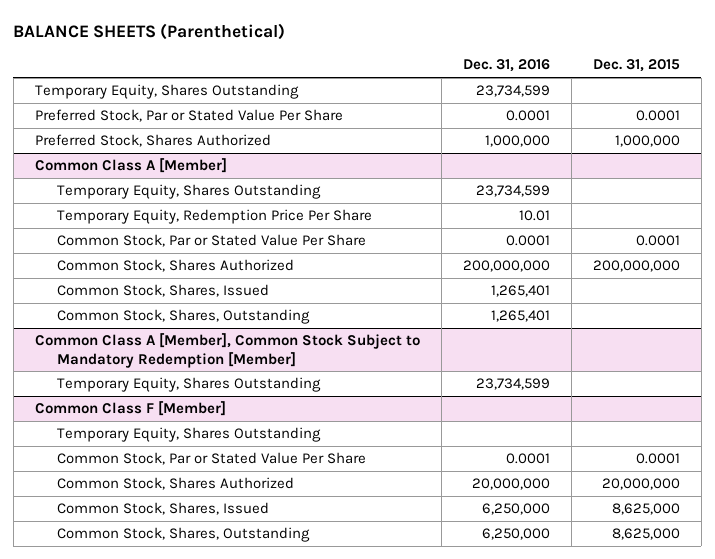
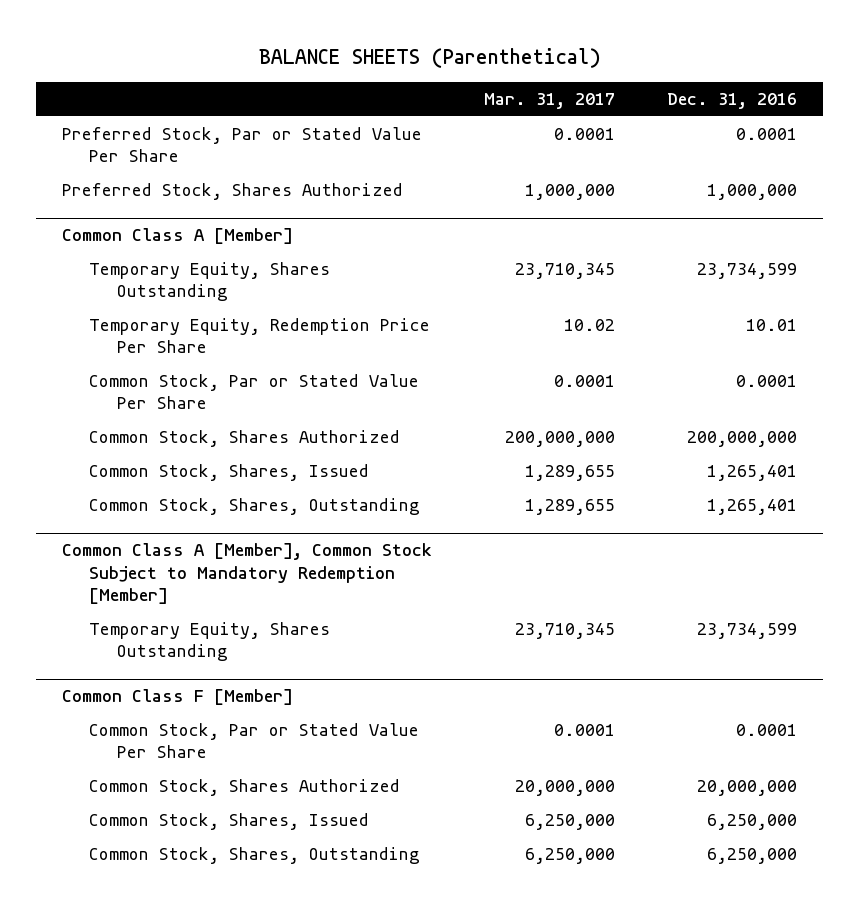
[592,59,680,73] Dec. 31, 2015 -> none
none -> [484,93,616,110] Mar. 31, 2017
[34,84,299,100] Temporary Equity, Shares Outstanding -> none
[56,427,321,443] Temporary Equity, Shares Outstanding -> none

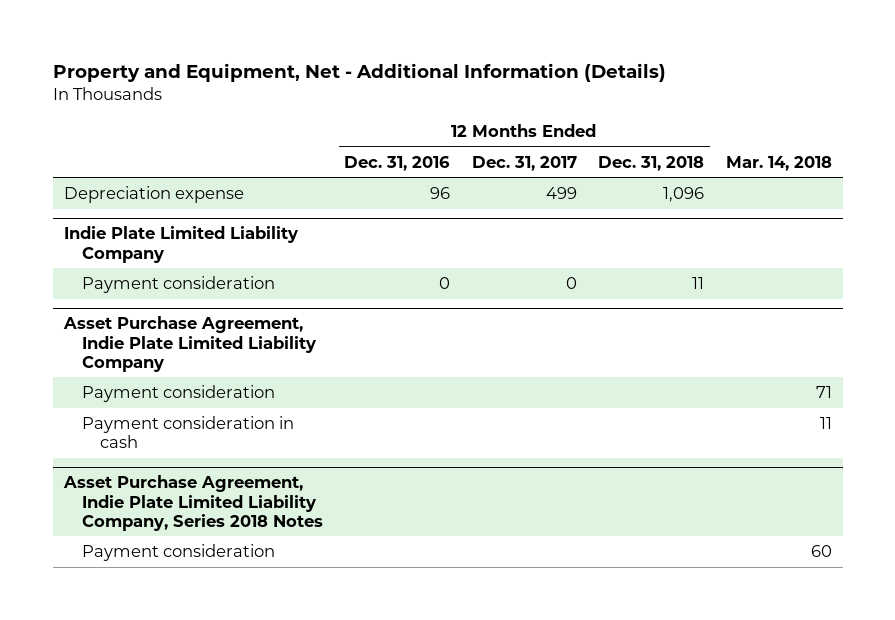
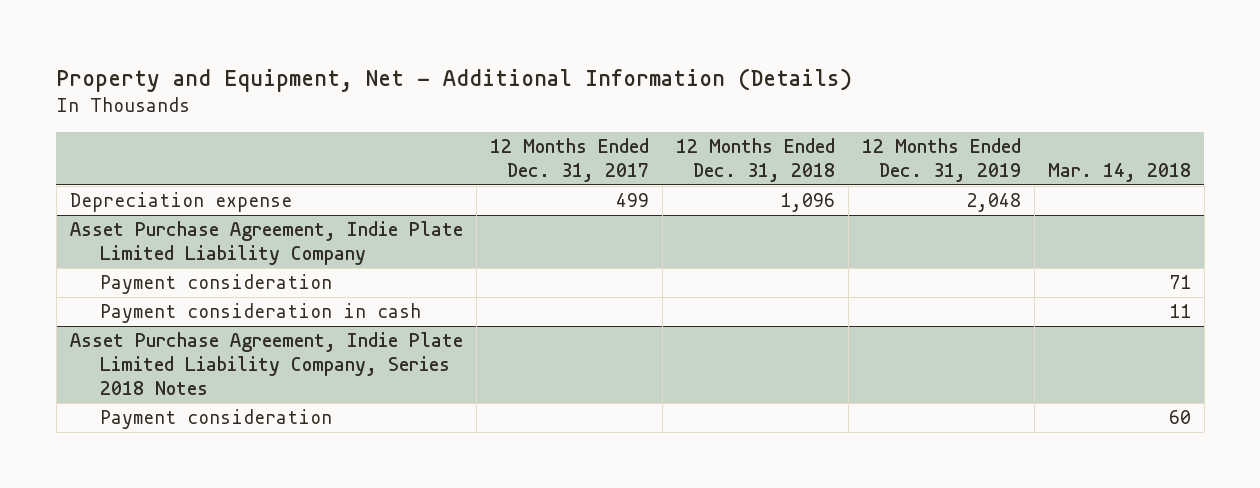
[344,155,451,171] Dec. 31, 2016 -> none
none -> [861,138,1021,183] 12 Months Ended Dec. 31, 2019
[63,226,298,263] Indie Plate Limited Liability Company -> none
[81,275,275,293] Payment consideration -> none

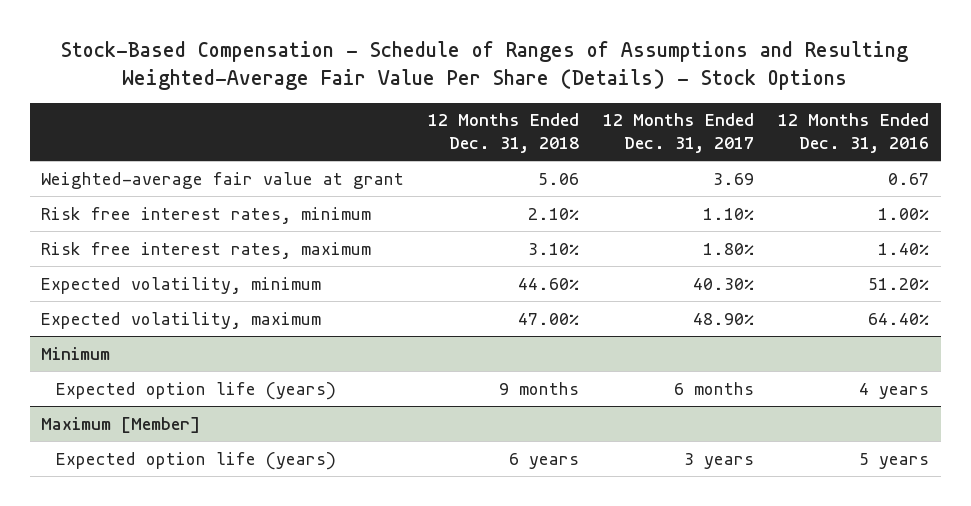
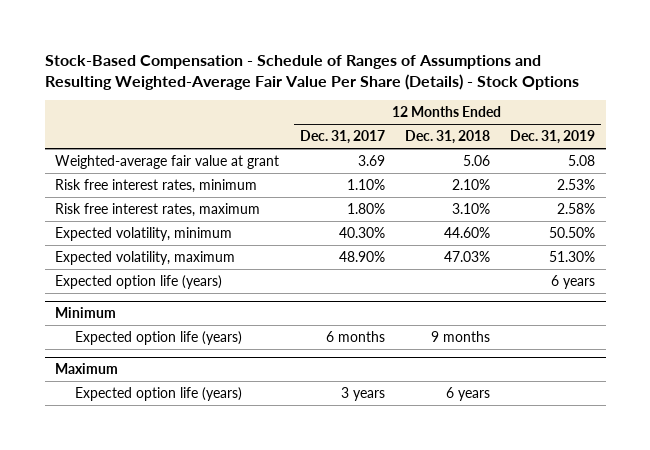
[778,113,930,153] 12 Months Ended Dec. 31, 2016 -> none
none -> [510,130,596,145] Dec. 31, 2019
[518,312,580,325] 47.00% -> [443,250,490,262] 47.03%
none -> [55,274,223,289] Expected option life (years)
[41,416,201,433] Maximum [Member] -> [55,363,119,375] Maximum

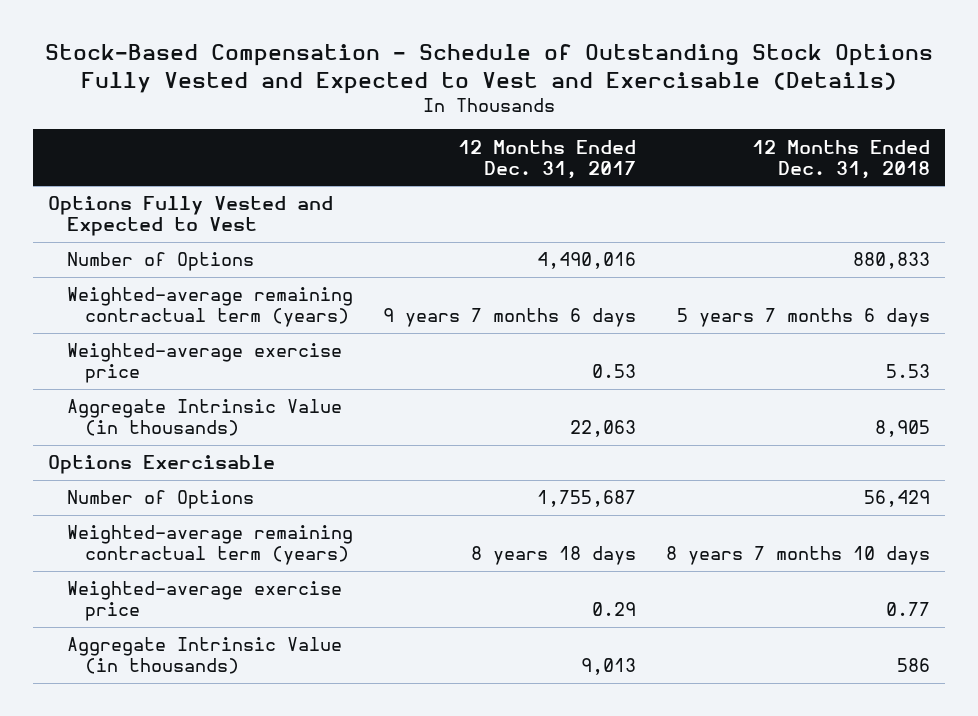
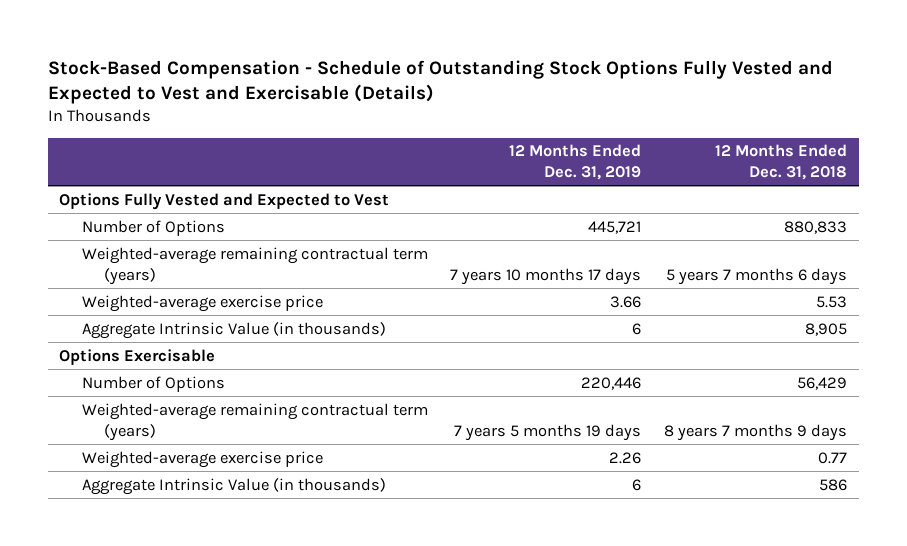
[457,139,636,179] 12 Months Ended Dec. 31, 2017 -> none
none -> [509,144,642,181] 12 Months Ended Dec. 31, 2019
[666,546,931,566] 8 years 7 months 10 days -> [664,423,848,441] 8 years 7 months 9 days

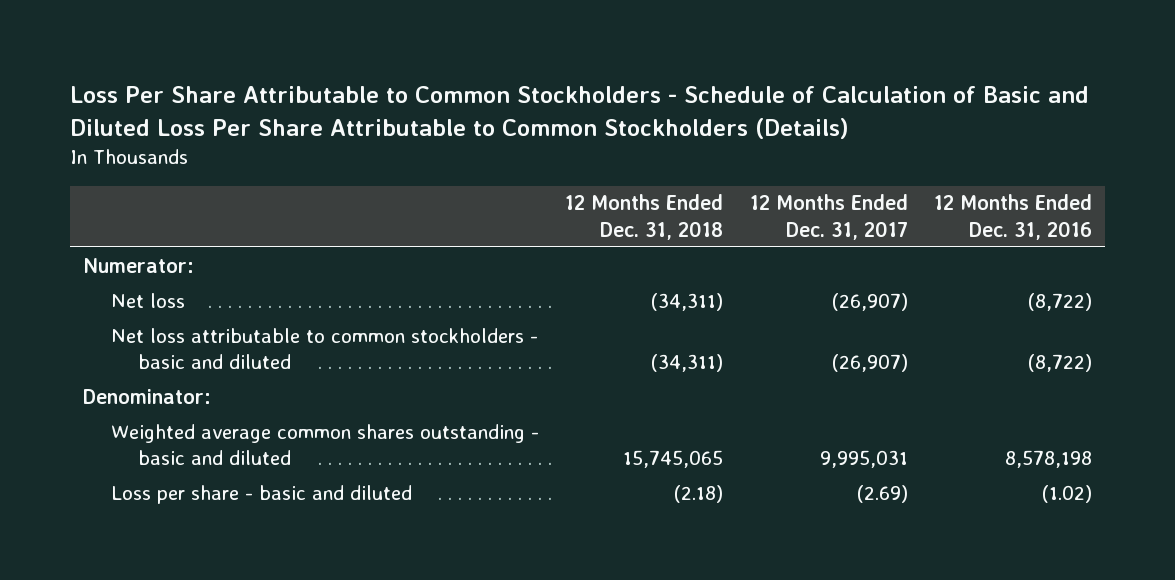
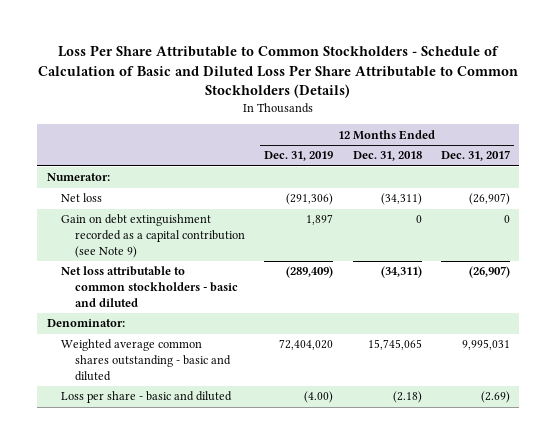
[934,194,1093,240] 12 Months Ended Dec. 31, 2016 -> none
none -> [264,151,334,162] Dec. 31, 2019
none -> [60,214,246,258] Gain on debt extinguishment recorded as a capital contribution (see Note 9)

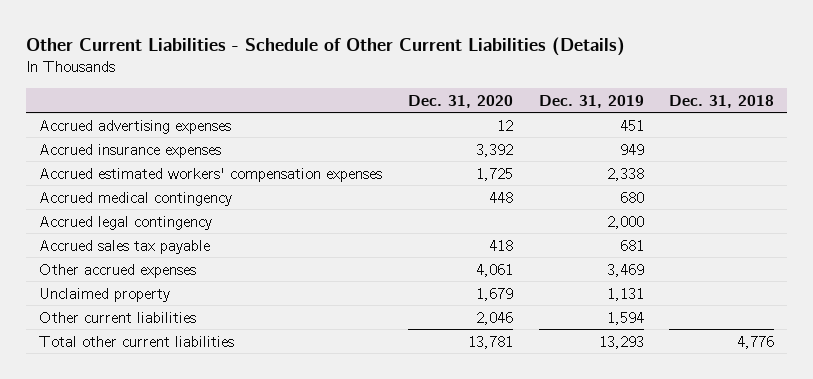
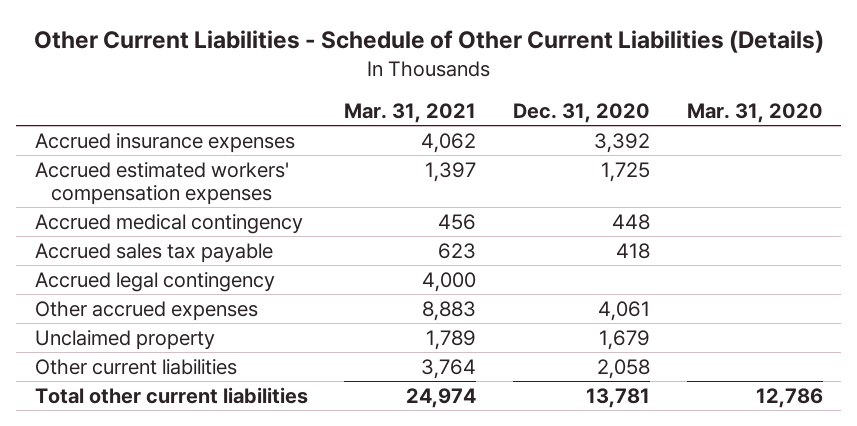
[538,94,644,108] Dec. 31, 2019 -> none
[669,94,775,108] Dec. 31, 2018 -> none
none -> [344,102,477,123] Mar. 31, 2021
none -> [686,102,823,123] Mar. 31, 2020
[39,119,232,134] Accrued advertising expenses -> none
[39,215,213,230] Accrued legal contingency -> [34,271,275,292] Accrued legal contingency
[475,311,513,325] 2,046 -> [597,358,651,379] 2,058

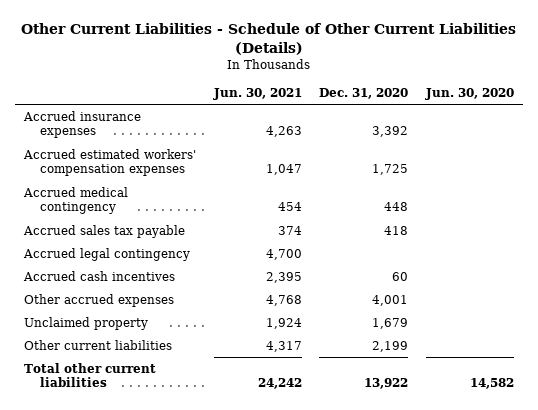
[344,102,477,123] Mar. 31, 2021 -> none
[686,102,823,123] Mar. 31, 2020 -> none
none -> [212,88,302,101] Jun. 30, 2021
none -> [425,88,515,101] Jun. 30, 2020
none -> [22,271,175,282] Accrued cash incentives
[598,300,651,321] 4,061 -> [372,295,409,307] 4,001
[597,358,651,379] 2,058 -> [372,341,409,353] 2,199
[586,387,651,408] 13,781 -> [364,378,409,390] 13,922

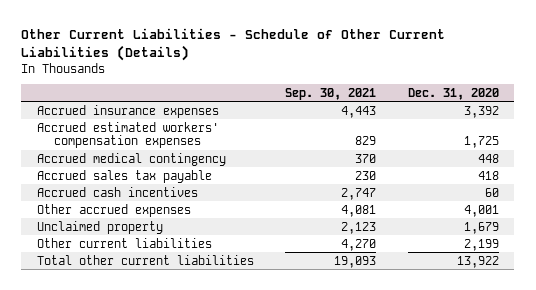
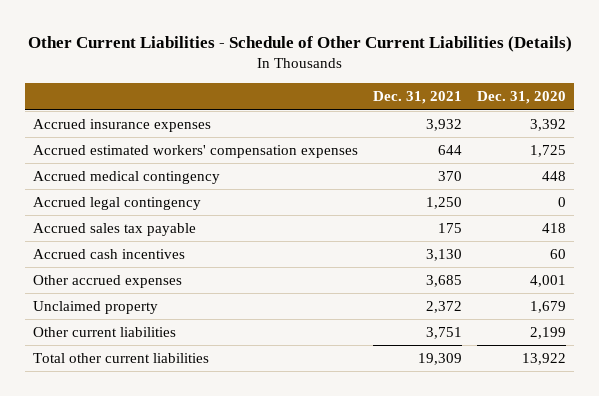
[285,87,377,100] Sep. 30, 2021 -> none
none -> [373,91,463,105] Dec. 31, 2021
none -> [32,197,201,211] Accrued legal contingency

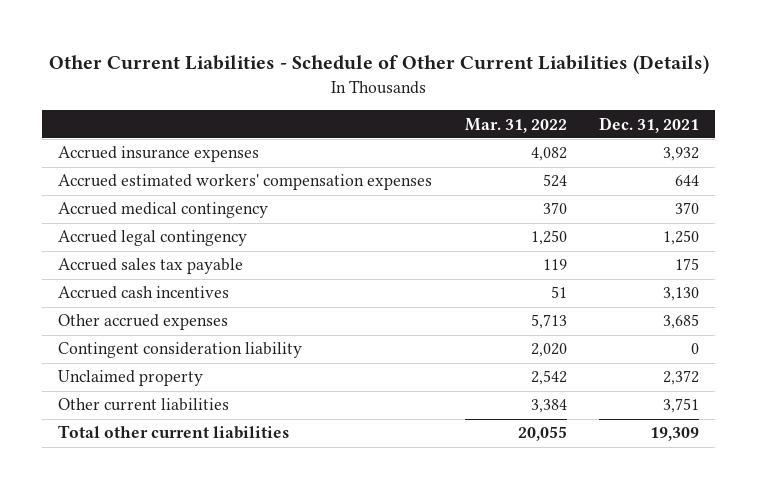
[477,91,567,105] Dec. 31, 2020 -> none
none -> [464,117,567,133] Mar. 31, 2022
none -> [58,342,303,359] Contingent consideration liability

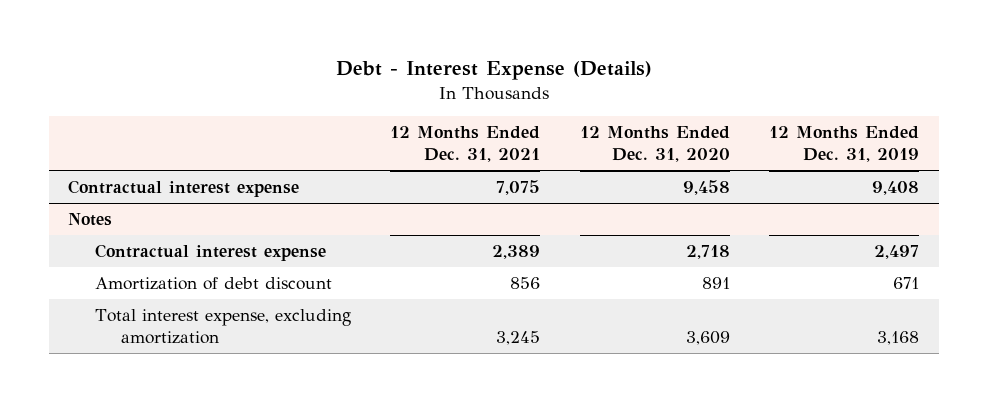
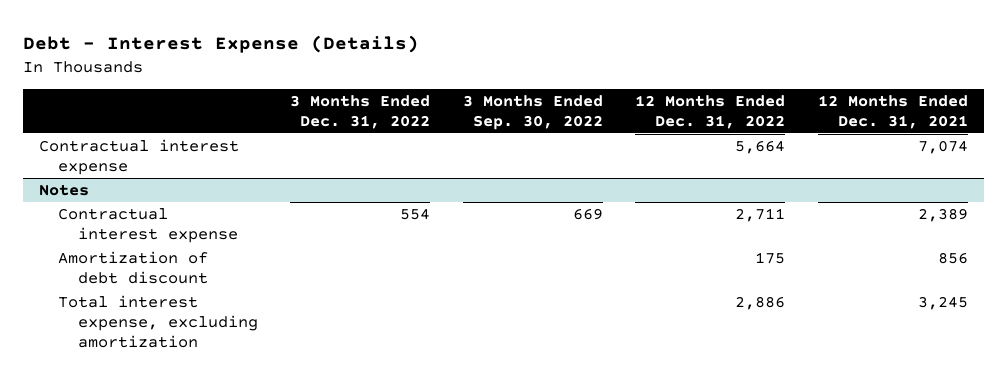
[579,126,730,163] 12 Months Ended Dec. 31, 2020 -> none
[769,126,920,163] 12 Months Ended Dec. 31, 2019 -> none
none -> [290,94,431,129] 3 Months Ended Dec. 31, 2022
none -> [462,94,603,130] 3 Months Ended Sep. 30, 2022
none -> [635,94,786,129] 12 Months Ended Dec. 31, 2022
[496,180,541,196] 7,075 -> [917,140,968,155] 7,074

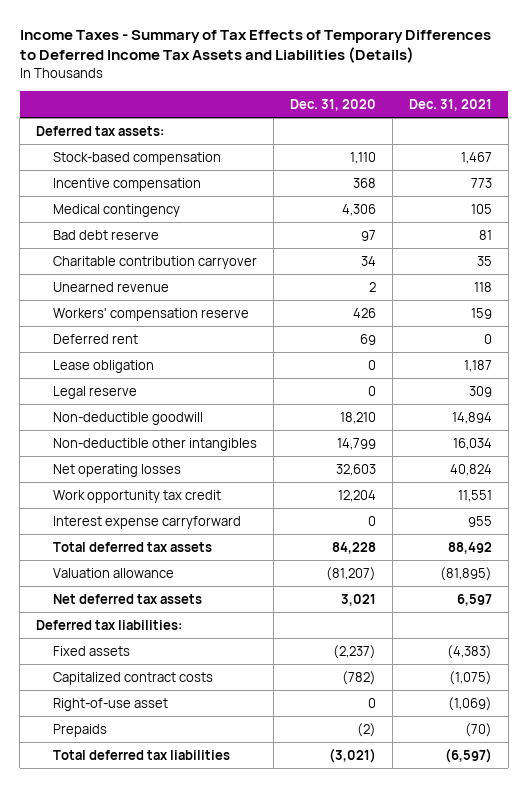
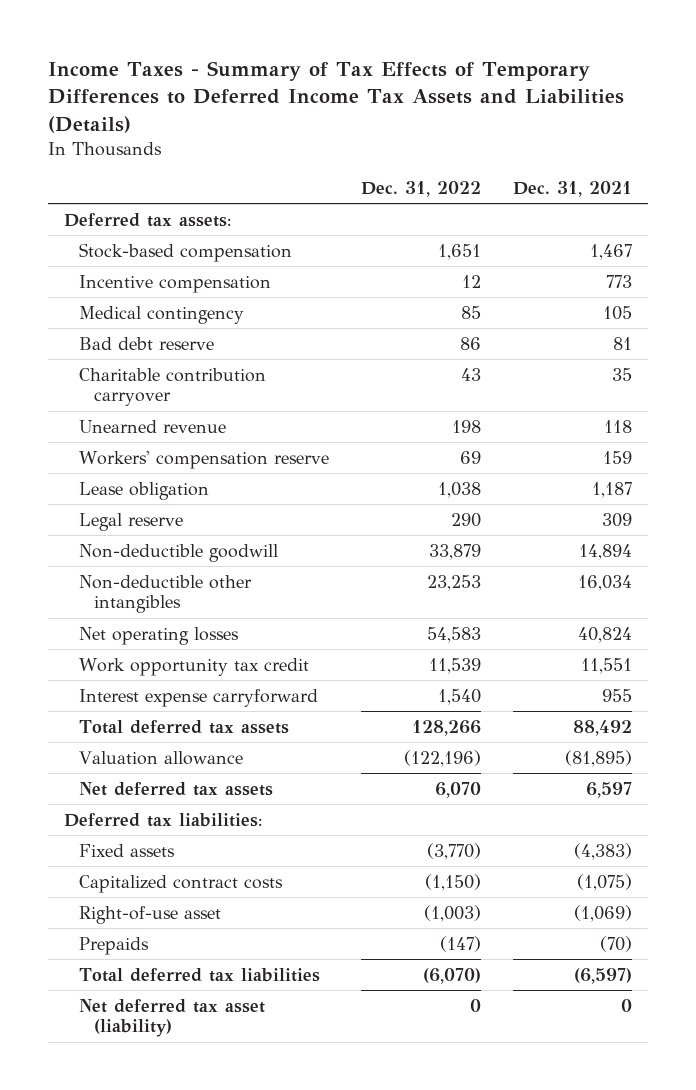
[289,99,376,112] Dec. 31, 2020 -> none
none -> [360,181,481,198] Dec. 31, 2022
[53,333,139,344] Deferred rent -> none
none -> [78,998,265,1038] Net deferred tax asset (liability)

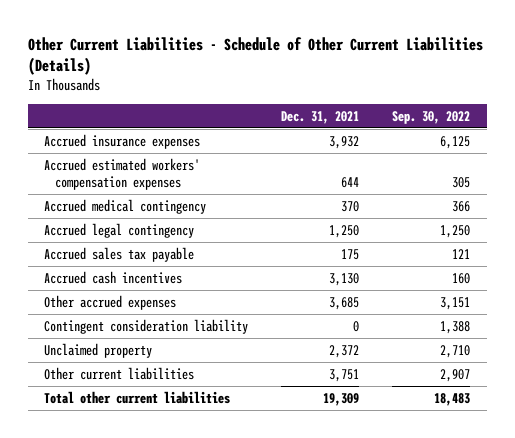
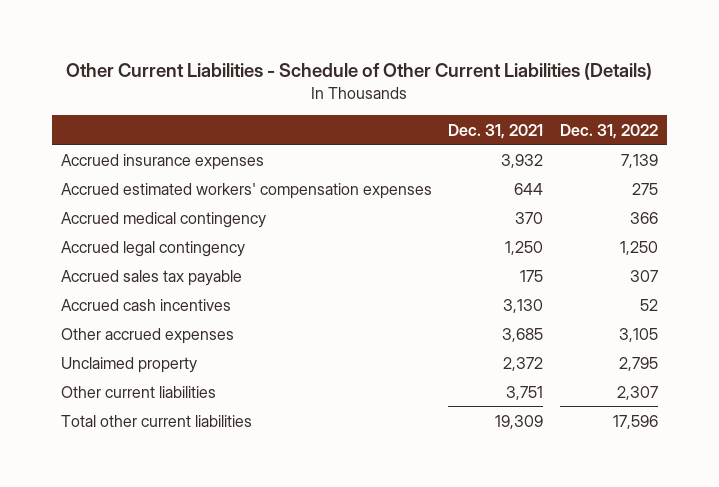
[392,110,471,124] Sep. 30, 2022 -> none
none -> [560,123,659,139] Dec. 31, 2022
[44,318,249,334] Contingent consideration liability -> none

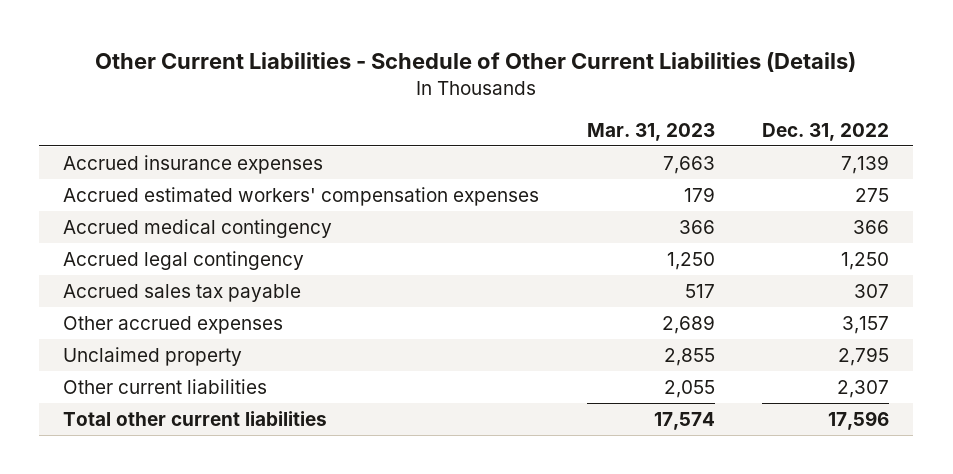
[448,123,544,139] Dec. 31, 2021 -> none
none -> [586,122,715,141] Mar. 31, 2023
[60,298,231,311] Accrued cash incentives -> none
[619,327,659,342] 3,105 -> [842,316,890,335] 3,157

